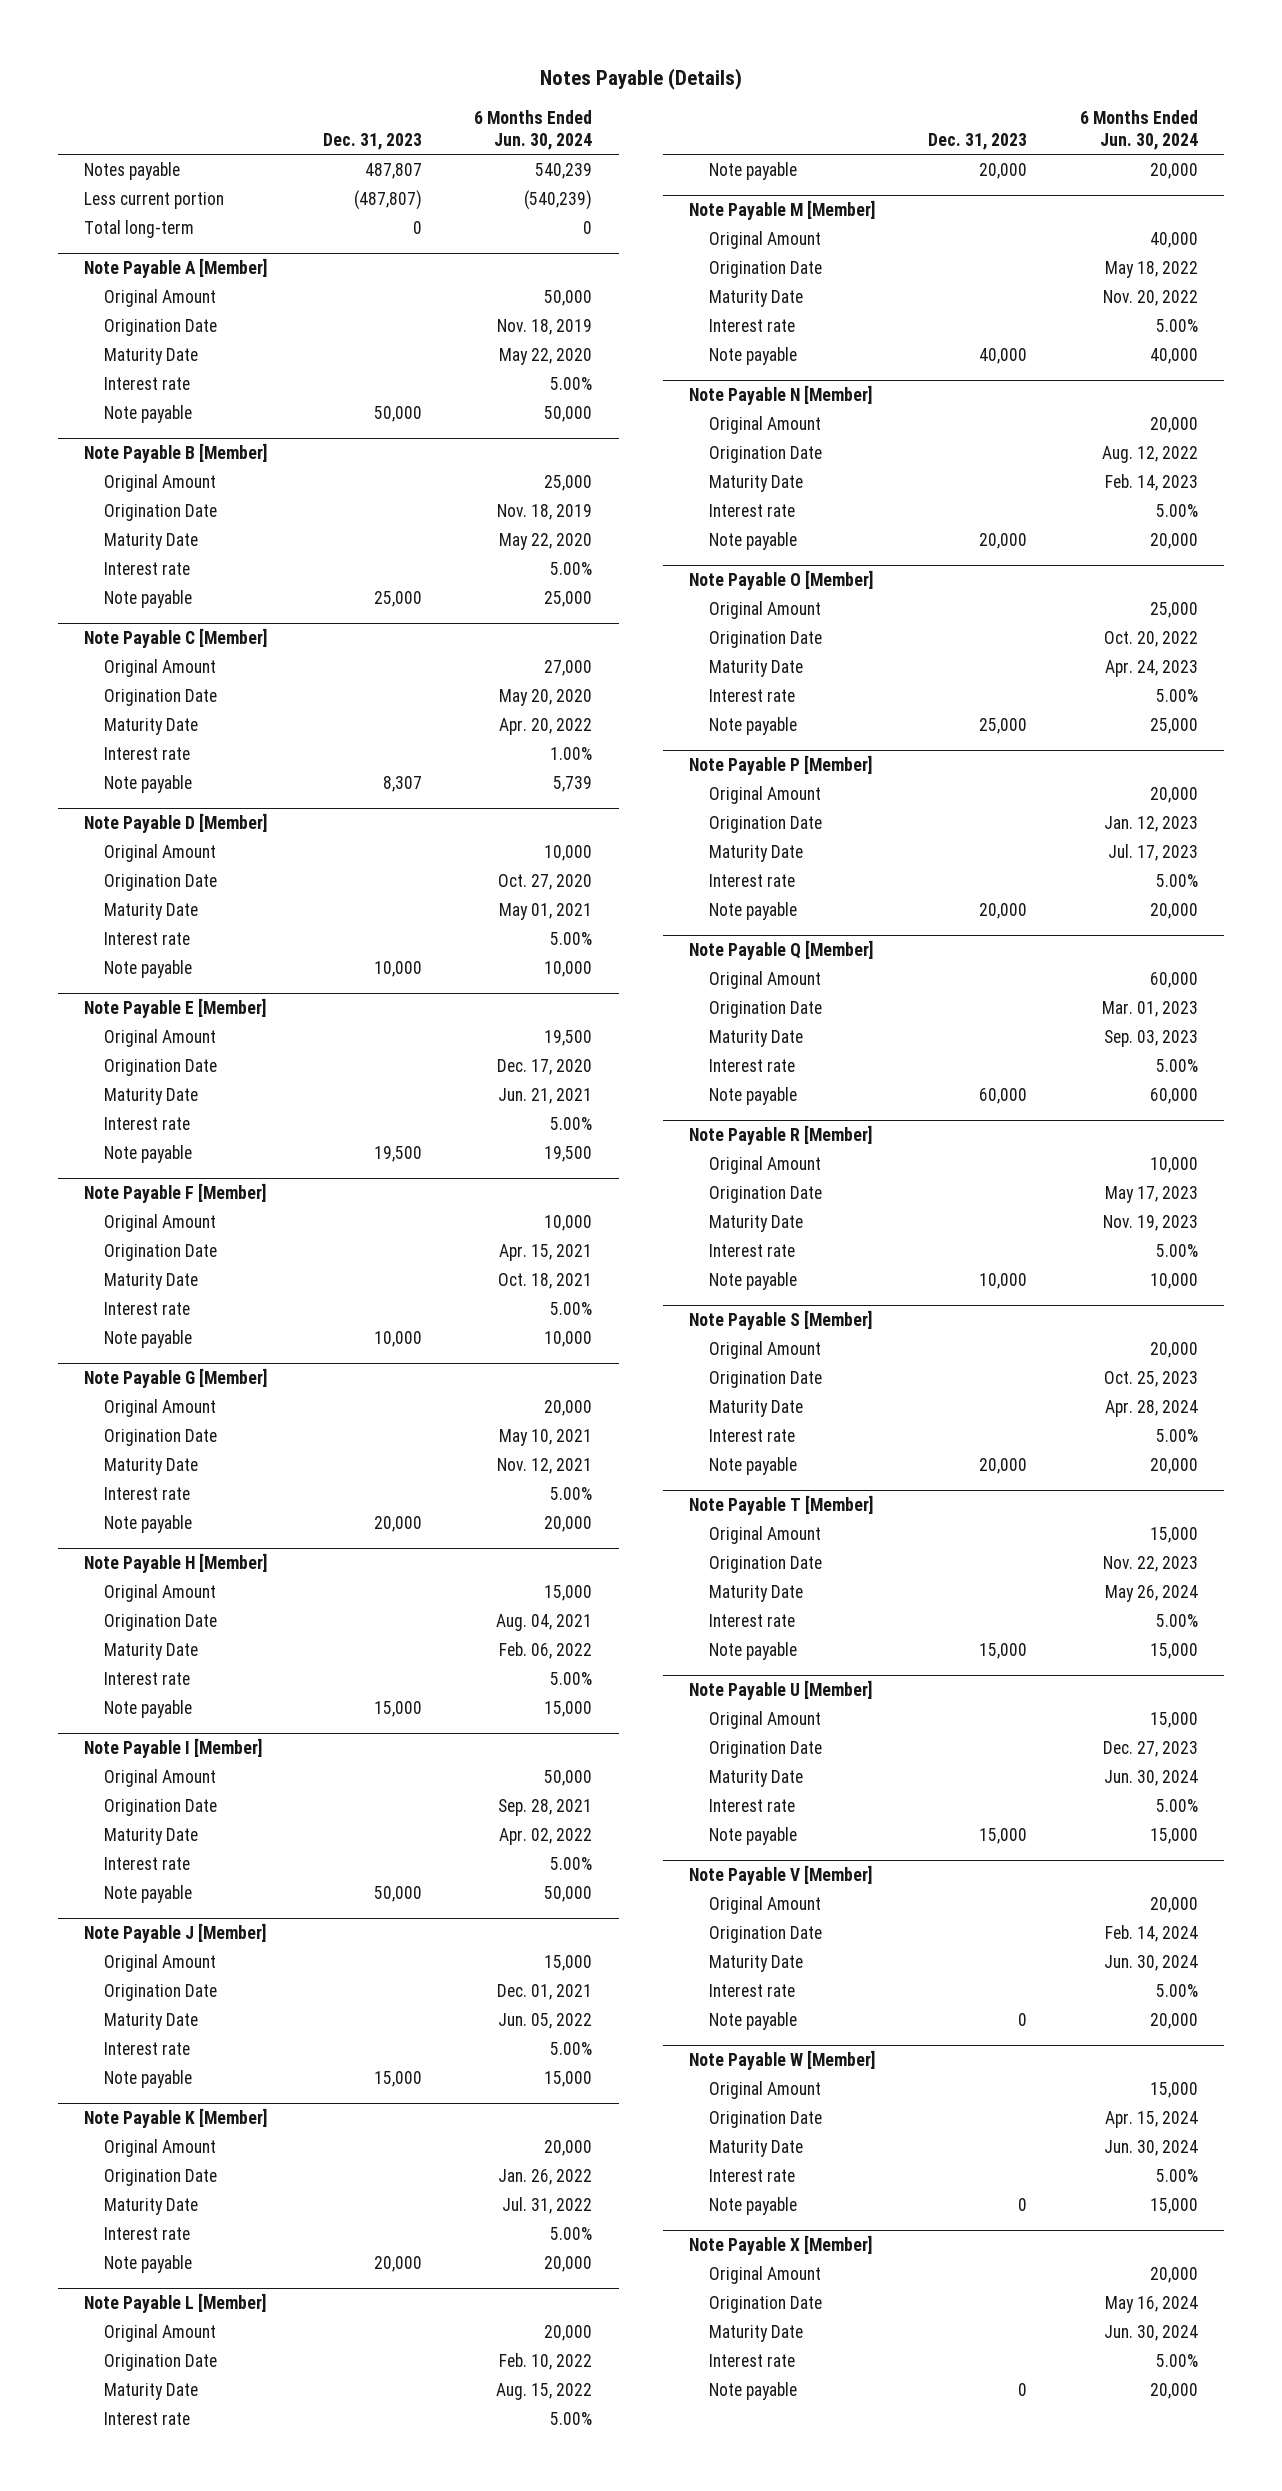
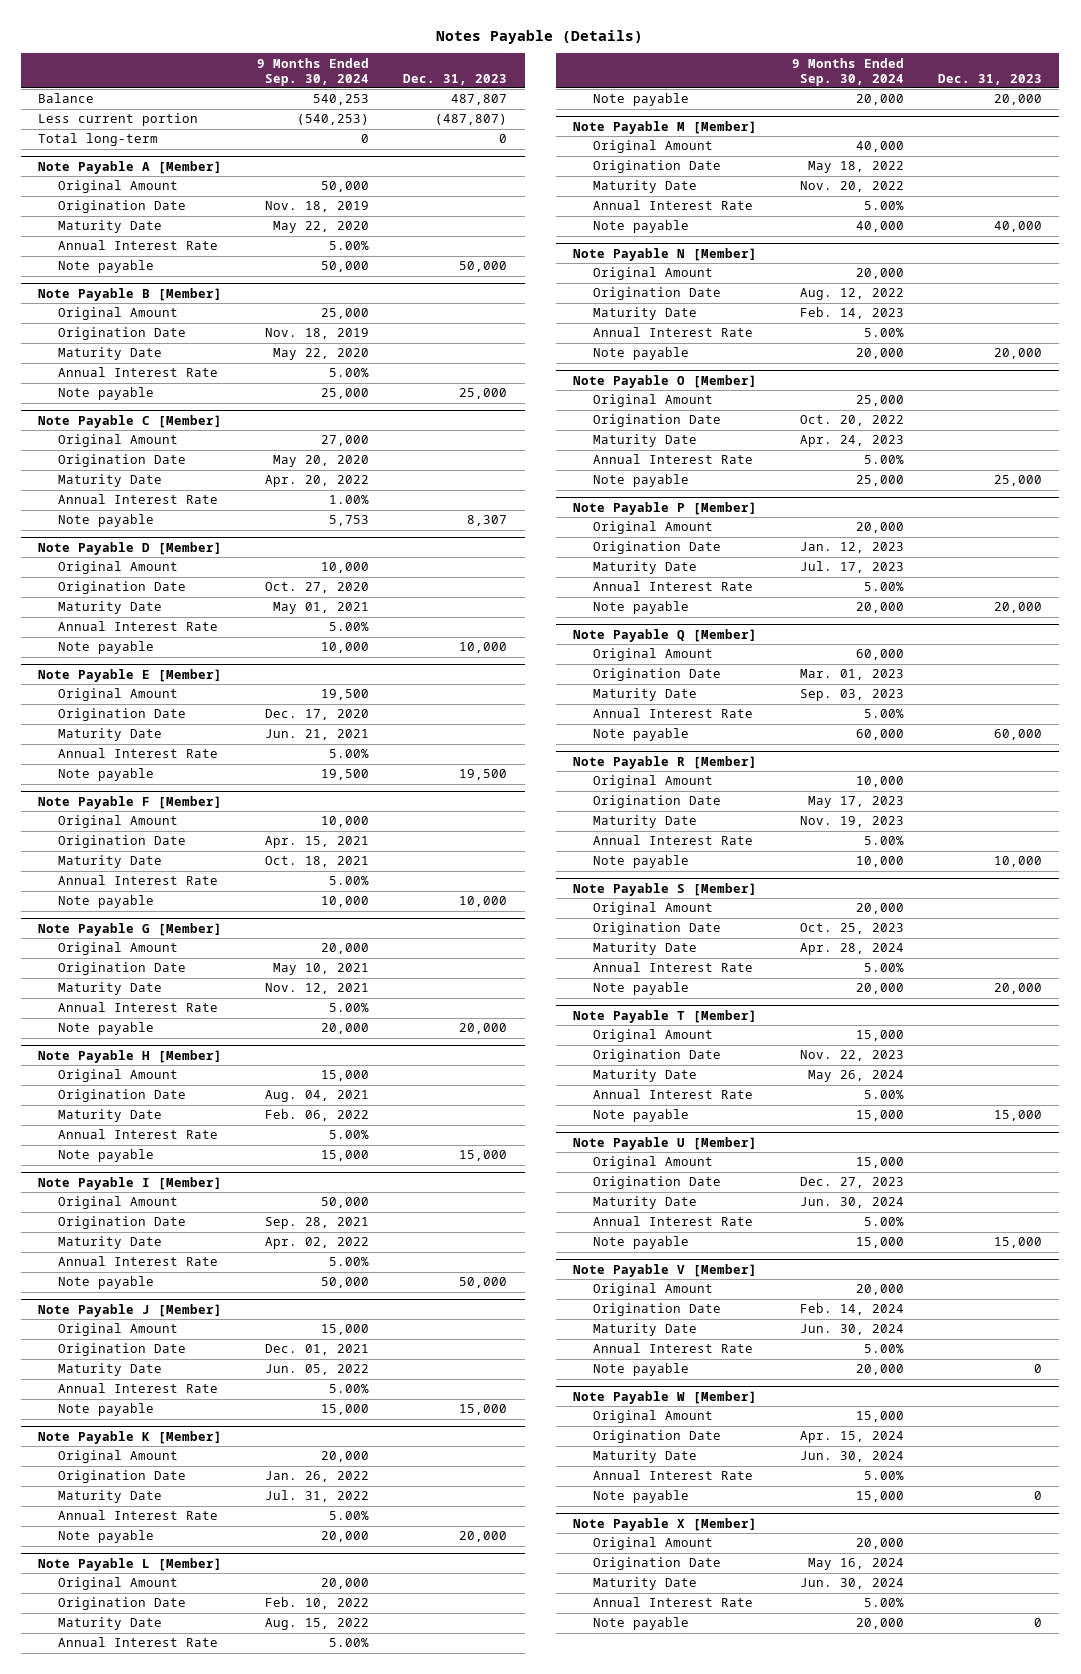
[474,109,593,151] 6 Months Ended Jun. 30, 2024 -> none
none -> [256,57,369,86] 9 Months Ended Sep. 30, 2024
[83,161,180,180] Notes payable -> [38,93,95,104] Balance
[104,376,191,390] Interest rate -> [57,240,218,251] Annual Interest Rate
[104,561,191,575] Interest rate -> [57,367,218,378] Annual Interest Rate
[104,746,191,760] Interest rate -> [57,494,218,505] Annual Interest Rate
[104,931,191,945] Interest rate -> [57,621,218,632] Annual Interest Rate
[104,1116,191,1130] Interest rate -> [57,748,218,759] Annual Interest Rate
[104,1301,191,1315] Interest rate -> [57,875,218,886] Annual Interest Rate
[104,1486,191,1500] Interest rate -> [57,1002,218,1013] Annual Interest Rate
[104,1671,191,1685] Interest rate -> [57,1129,218,1140] Annual Interest Rate
[104,1856,191,1870] Interest rate -> [57,1256,218,1267] Annual Interest Rate
[104,2041,191,2055] Interest rate -> [57,1383,218,1394] Annual Interest Rate
[104,2226,191,2240] Interest rate -> [57,1510,218,1521] Annual Interest Rate
[104,2411,191,2425] Interest rate -> [57,1637,218,1648] Annual Interest Rate
[709,318,796,332] Interest rate -> [592,200,753,211] Annual Interest Rate
[709,503,796,517] Interest rate -> [592,327,753,338] Annual Interest Rate
[709,688,796,702] Interest rate -> [592,454,753,465] Annual Interest Rate
[709,873,796,887] Interest rate -> [592,581,753,592] Annual Interest Rate
[709,1058,796,1072] Interest rate -> [592,708,753,719] Annual Interest Rate
[709,1243,796,1257] Interest rate -> [592,835,753,846] Annual Interest Rate
[709,1428,796,1442] Interest rate -> [592,962,753,973] Annual Interest Rate
[709,1613,796,1627] Interest rate -> [592,1089,753,1100] Annual Interest Rate
[709,1798,796,1812] Interest rate -> [592,1216,753,1227] Annual Interest Rate
[709,1983,796,1997] Interest rate -> [592,1343,753,1354] Annual Interest Rate
[709,2168,796,2182] Interest rate -> [592,1470,753,1481] Annual Interest Rate
[709,2353,796,2367] Interest rate -> [592,1597,753,1608] Annual Interest Rate

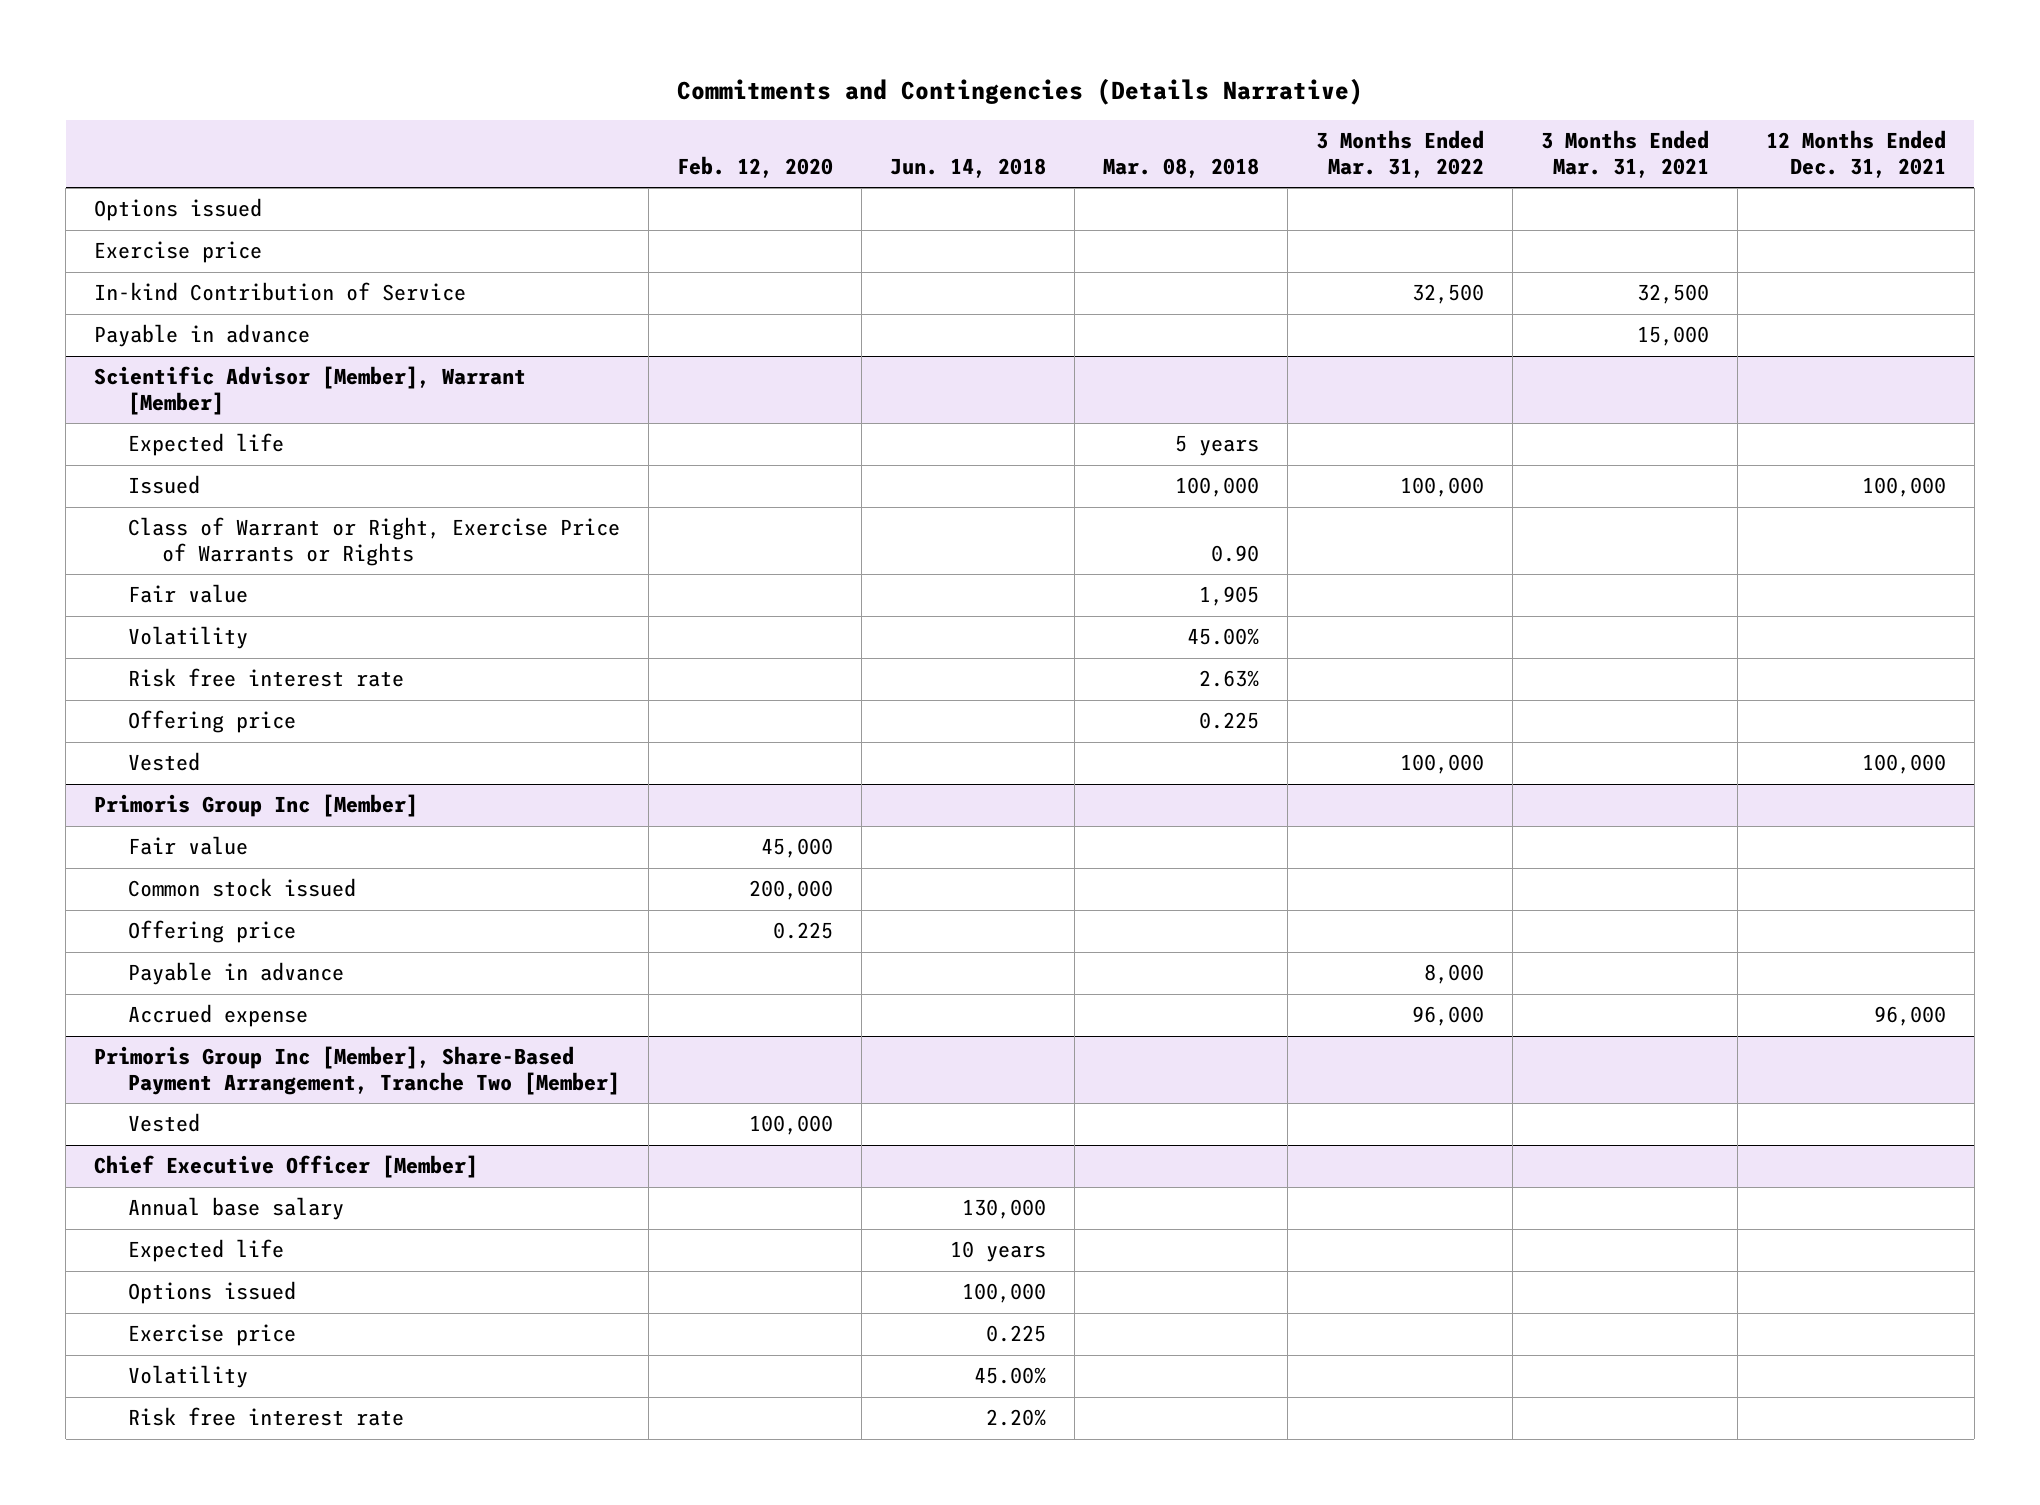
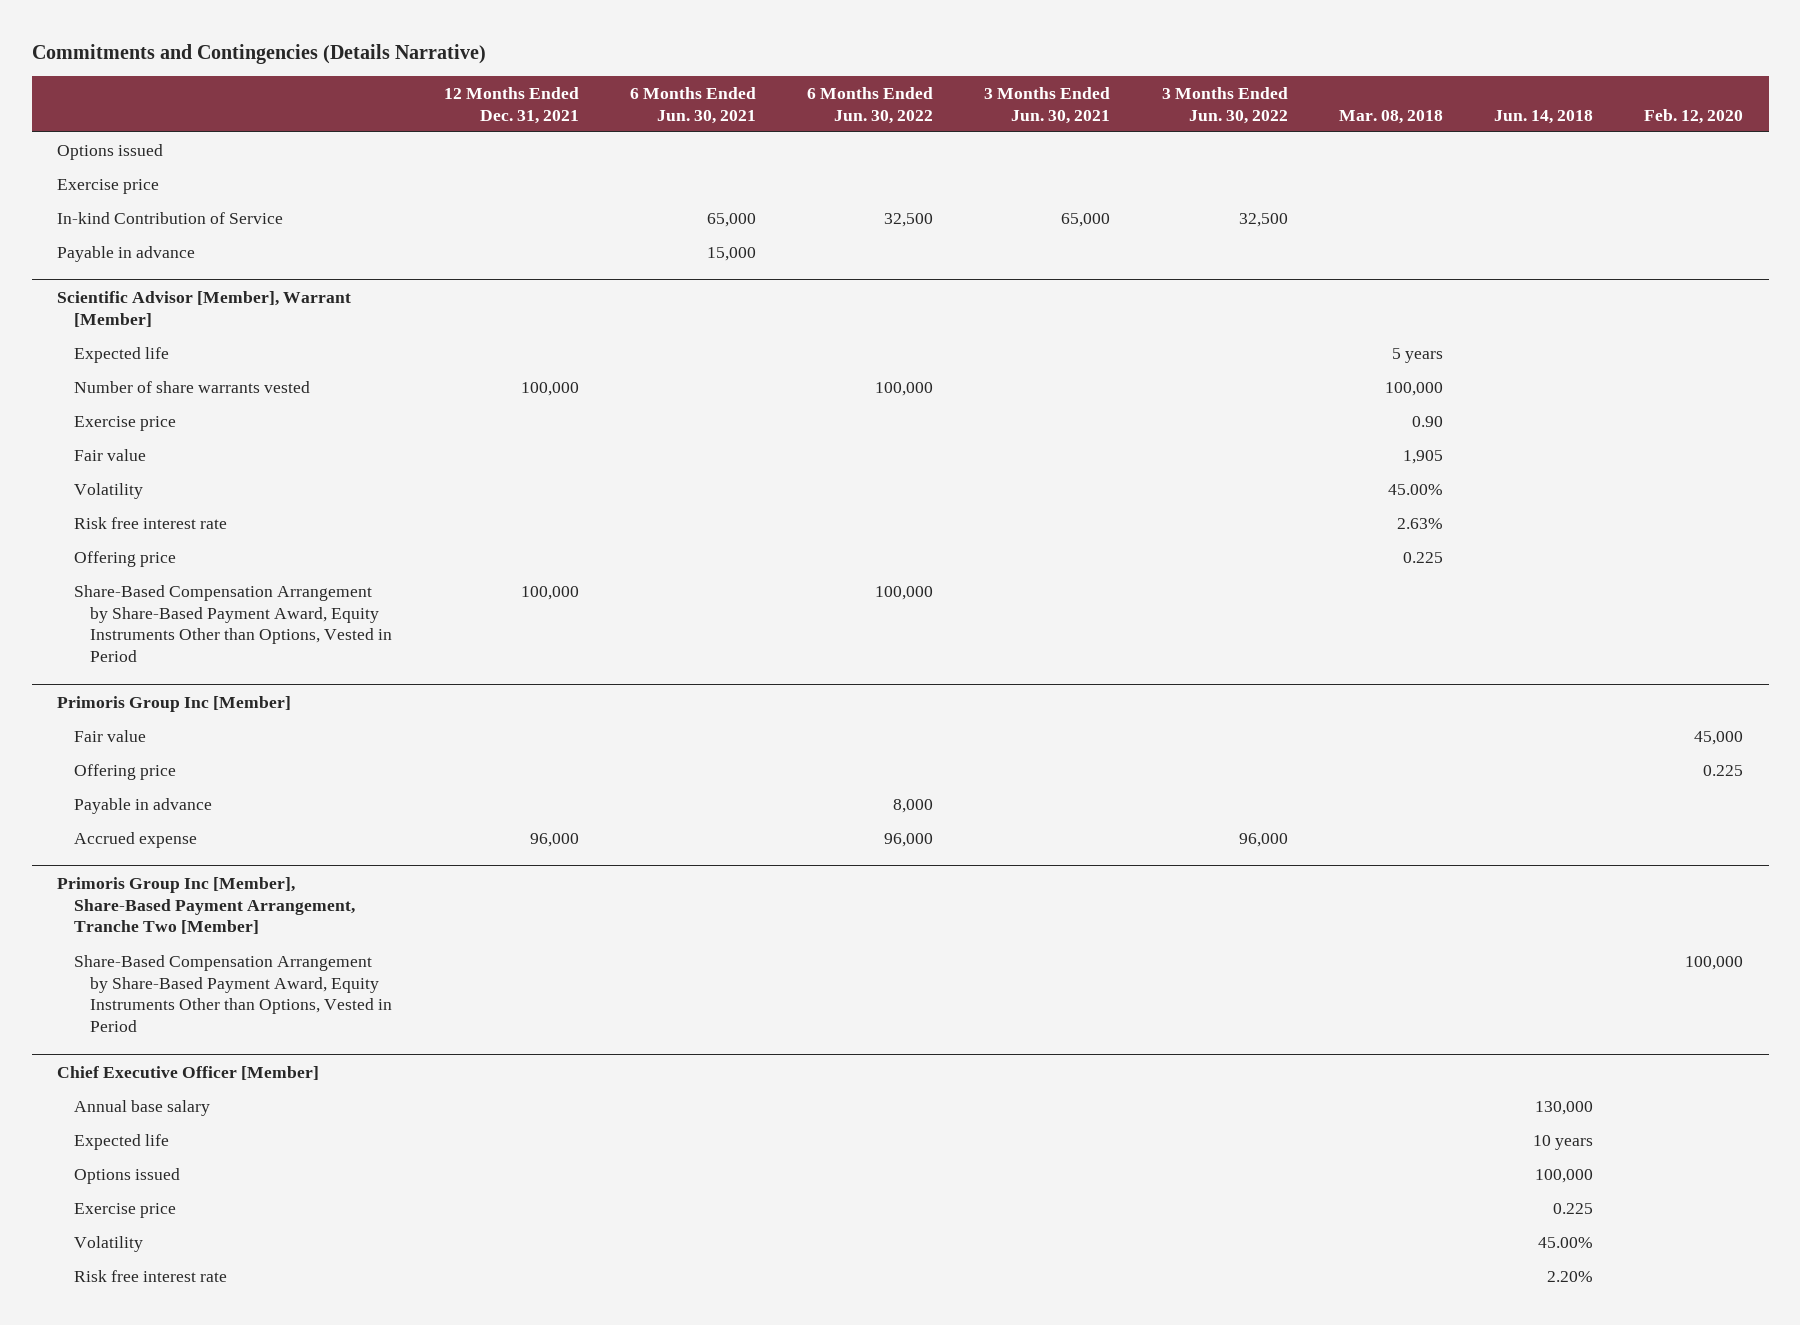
[1315,130,1484,179] 3 Months Ended Mar. 31, 2022 -> none
[1540,130,1709,179] 3 Months Ended Mar. 31, 2021 -> none
none -> [629,86,756,124] 6 Months Ended Jun. 30, 2021
none -> [807,86,934,124] 6 Months Ended Jun. 30, 2022
none -> [984,86,1111,124] 3 Months Ended Jun. 30, 2021
none -> [1161,86,1288,124] 3 Months Ended Jun. 30, 2022
[127,475,200,495] Issued -> [73,380,310,393] Number of share warrants vested
[127,517,620,567] Class of Warrant or Right, Exercise Price of Warrants or Rights -> [73,415,176,431] Exercise price
[127,752,200,772] Vested -> [73,584,393,663] Share-Based Compensation Arrangement by Share-Based Payment Award, Equity Instruments Other than Options, Vested in Period
[127,878,356,898] Common stock issued -> none
[127,1113,200,1133] Vested -> [73,954,393,1033] Share-Based Compensation Arrangement by Share-Based Payment Award, Equity Instruments Other than Options, Vested in Period

